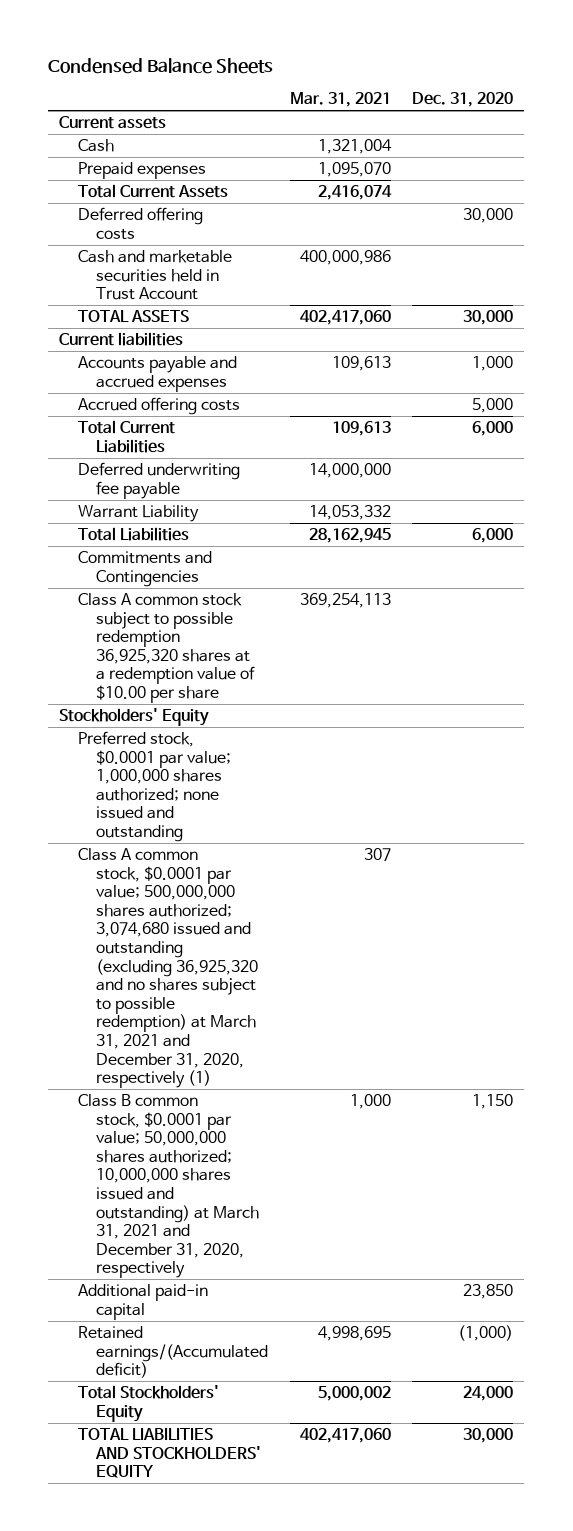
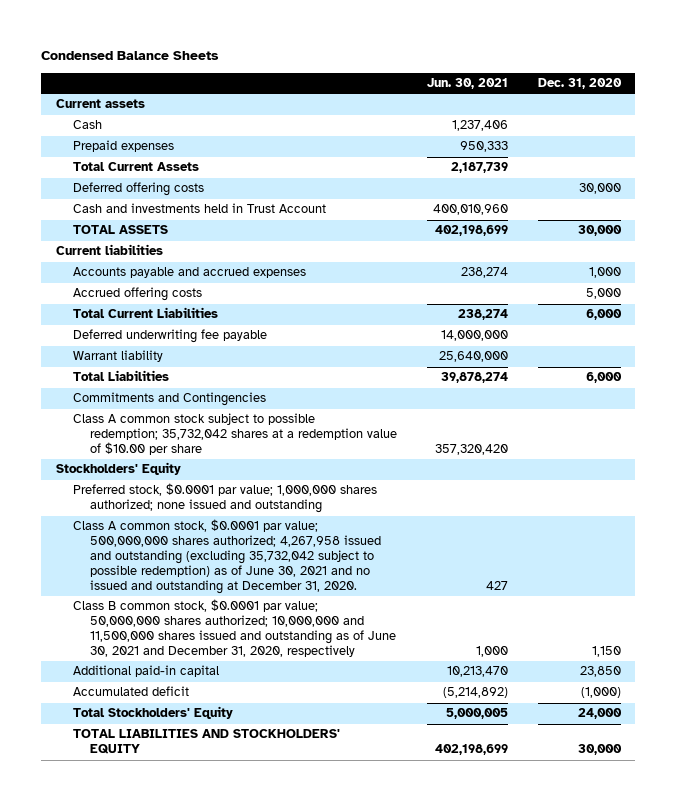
[289,92,391,108] Mar. 31, 2021 -> none
none -> [426,78,508,90] Jun. 30, 2021
[77,249,232,301] Cash and marketable securities held in Trust Account -> [73,203,327,214] Cash and investments held in Trust Account
[77,504,199,522] Warrant Liability -> [73,350,164,363] Warrant liability
[77,592,256,704] Class A common stock subject to possible redemption 36,925,320 shares at a redemption value of $10.00 per share -> [73,413,398,456] Class A common stock subject to possible redemption; 35,732,042 shares at a redemption value of $10.00 per share
[77,847,259,1089] Class A common stock, $0.0001 par value; 500,000,000 shares authorized; 3,074,680 issued and outstanding (excluding 36,925,320 and no shares subject to possible redemption) at March 31, 2021 and December 31, 2020, respectively (1) -> [73,519,382,595] Class A common stock, $0.0001 par value; 500,000,000 shares authorized; 4,267,958 issued and outstanding (excluding 35,732,042 subject to possible redemption) as of June 30, 2021 and no issued and outstanding at December 31, 2020.
[77,1093,260,1279] Class B common stock, $0.0001 par value; 50,000,000 shares authorized; 10,000,000 shares issued and outstanding) at March 31, 2021 and December 31, 2020, respectively -> [73,599,397,658] Class B common stock, $0.0001 par value; 50,000,000 shares authorized; 10,000,000 and 11,500,000 shares issued and outstanding as of June 30, 2021 and December 31, 2020, respectively
[77,1325,269,1379] Retained earnings/(Accumulated deficit) -> [73,686,190,697] Accumulated deficit

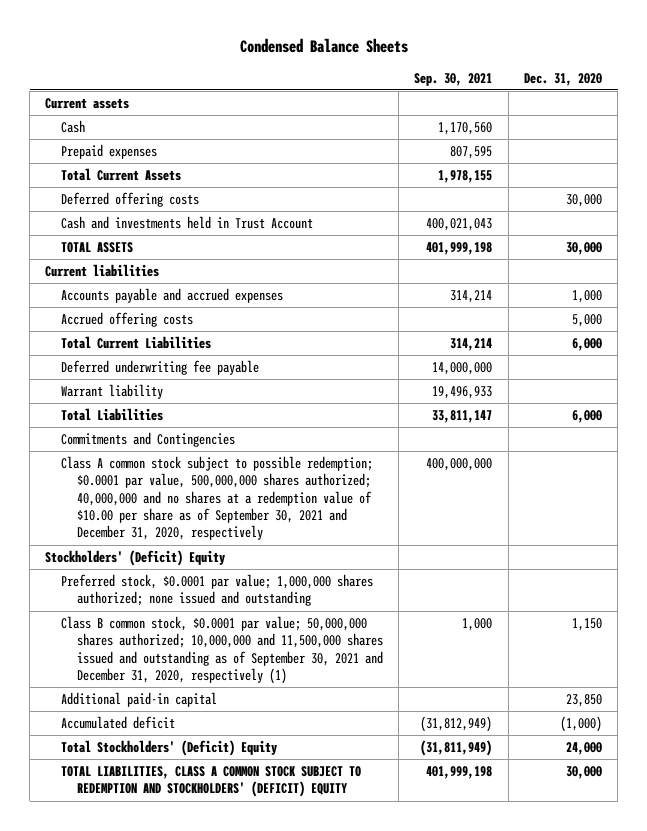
[426,78,508,90] Jun. 30, 2021 -> none
none -> [414,72,493,86] Sep. 30, 2021
[73,413,398,456] Class A common stock subject to possible redemption; 35,732,042 shares at a redemption value of $10.00 per share -> [61,456,374,541] Class A common stock subject to possible redemption; $0.0001 par value, 500,000,000 shares authorized; 40,000,000 and no shares at a redemption value of $10.00 per share as of September 30, 2021 and December 31, 2020, respectively
[56,462,182,476] Stockholders' Equity -> [45,550,226,567] Stockholders' (Deficit) Equity
[73,519,382,595] Class A common stock, $0.0001 par value; 500,000,000 shares authorized; 4,267,958 issued and outstanding (excluding 35,732,042 subject to possible redemption) as of June 30, 2021 and no issued and outstanding at December 31, 2020. -> none
[73,599,397,658] Class B common stock, $0.0001 par value; 50,000,000 shares authorized; 10,000,000 and 11,500,000 shares issued and outstanding as of June 30, 2021 and December 31, 2020, respectively -> [61,616,383,685] Class B common stock, $0.0001 par value; 50,000,000 shares authorized; 10,000,000 and 11,500,000 shares issued and outstanding as of September 30, 2021 and December 31, 2020, respectively (1)
[73,706,234,720] Total Stockholders' Equity -> [61,740,278,757] Total Stockholders' (Deficit) Equity
[73,729,341,755] TOTAL LIABILITIES AND STOCKHOLDERS' EQUITY -> [61,766,362,798] TOTAL LIABILITIES, CLASS A COMMON STOCK SUBJECT TO REDEMPTION AND STOCKHOLDERS' (DEFICIT) EQUITY

